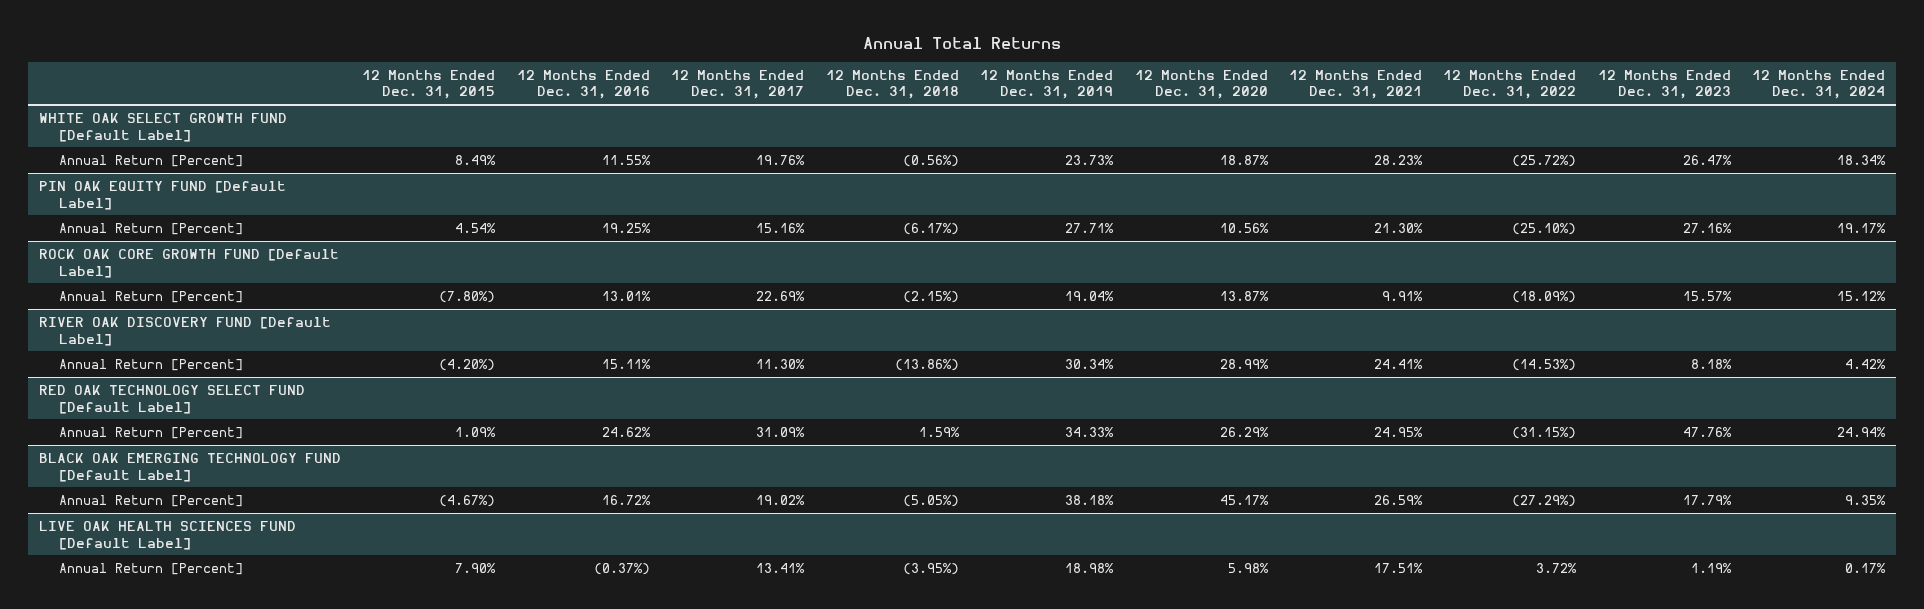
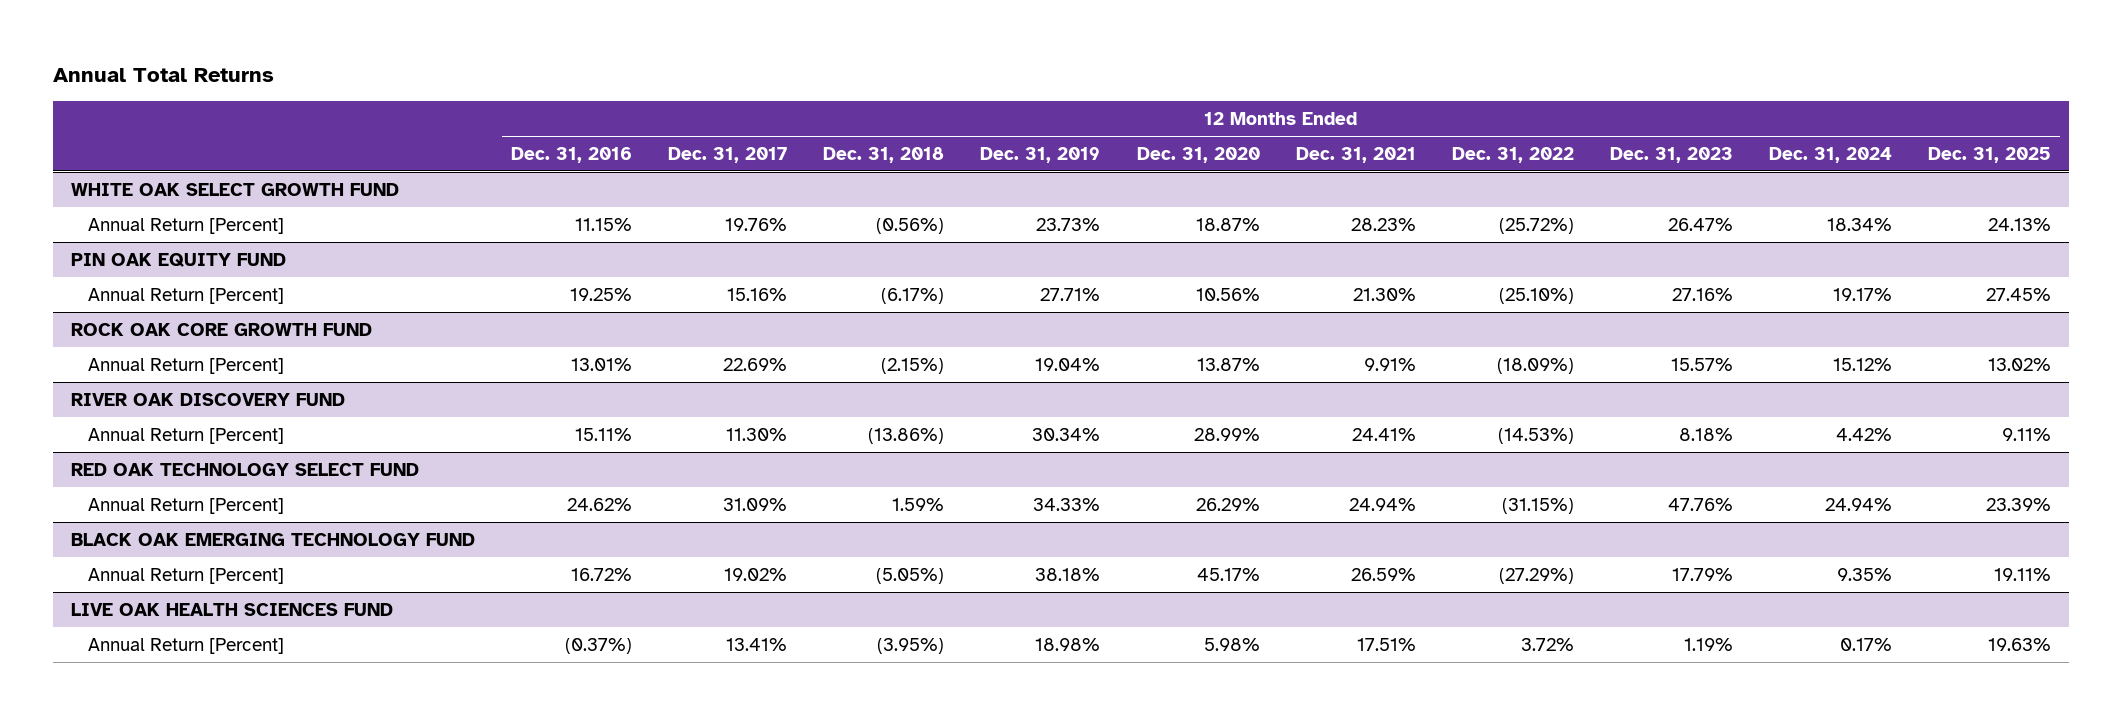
[362,69,496,100] 12 Months Ended Dec. 31, 2015 -> none
none -> [1927,146,2051,163] Dec. 31, 2025
[38,112,287,142] WHITE OAK SELECT GROWTH FUND [Default Label] -> [71,182,400,196] WHITE OAK SELECT GROWTH FUND
[601,154,651,165] 11.55% -> [575,217,633,231] 11.15%
[38,180,286,210] PIN OAK EQUITY FUND [Default Label] -> [71,252,287,267] PIN OAK EQUITY FUND
[38,248,339,278] ROCK OAK CORE GROWTH FUND [Default Label] -> [71,322,373,336] ROCK OAK CORE GROWTH FUND
[38,316,331,346] RIVER OAK DISCOVERY FUND [Default Label] -> [71,392,346,406] RIVER OAK DISCOVERY FUND
[38,384,305,414] RED OAK TECHNOLOGY SELECT FUND [Default Label] -> [71,462,420,476] RED OAK TECHNOLOGY SELECT FUND
[1374,426,1424,437] 24.95% -> [1348,497,1416,511] 24.94%
[38,452,341,482] BLACK OAK EMERGING TECHNOLOGY FUND [Default Label] -> [71,532,476,546] BLACK OAK EMERGING TECHNOLOGY FUND
[38,520,296,550] LIVE OAK HEALTH SCIENCES FUND [Default Label] -> [71,602,394,616] LIVE OAK HEALTH SCIENCES FUND

